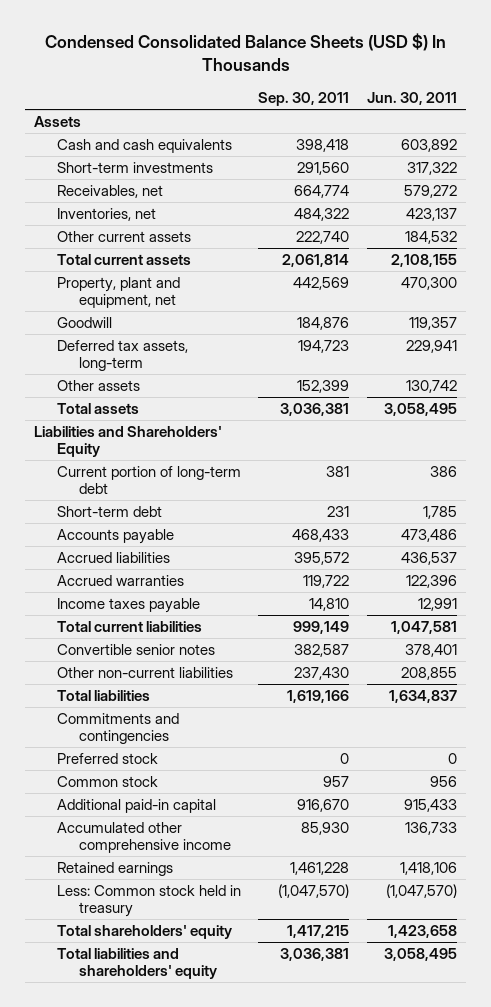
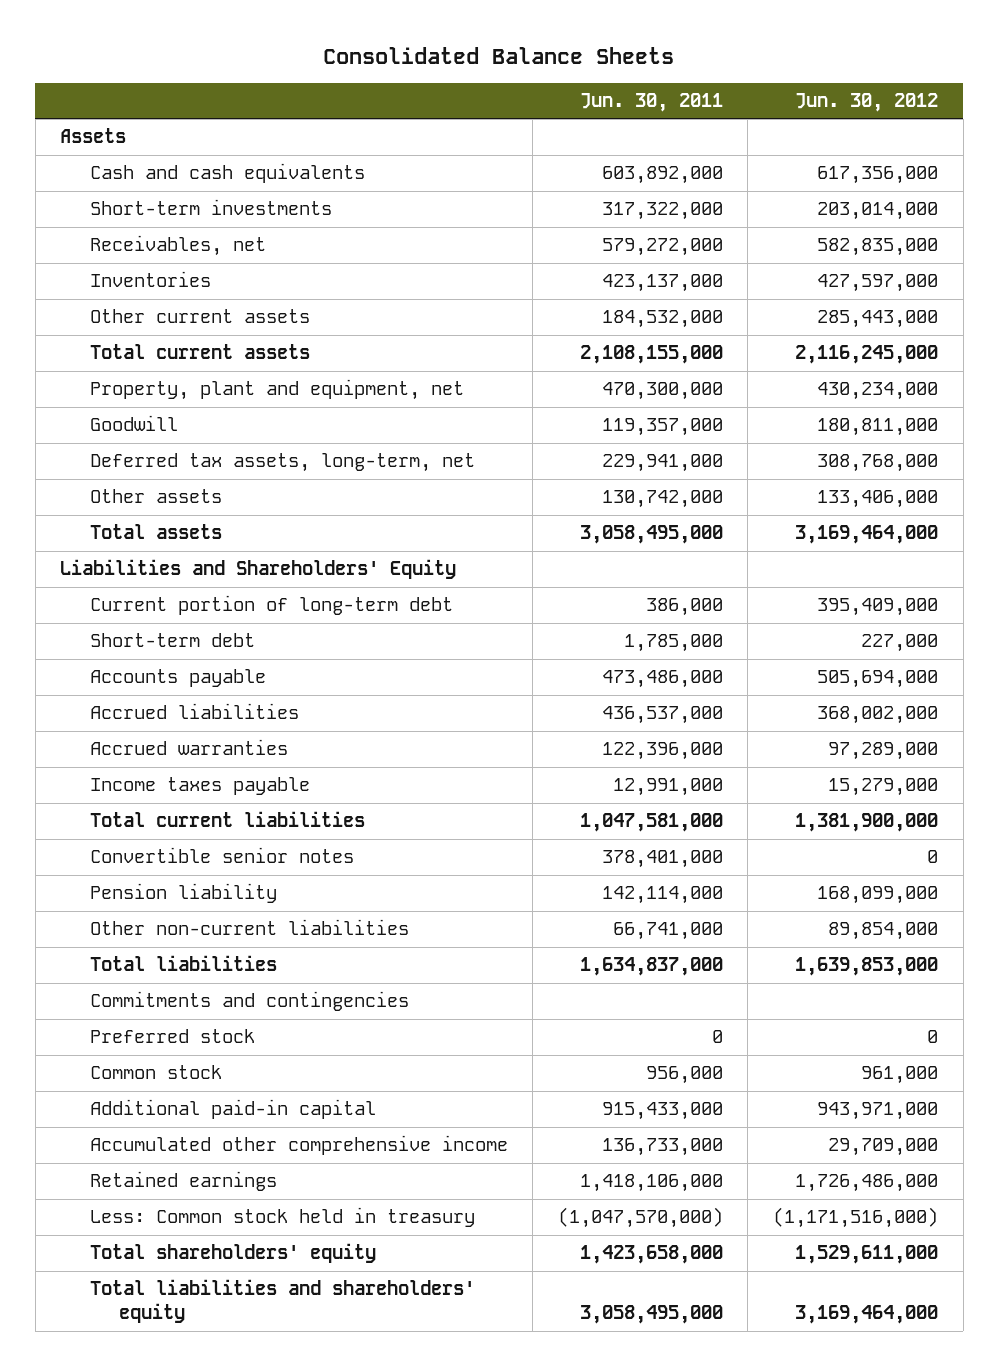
[44,33,446,72] Condensed Consolidated Balance Sheets (USD $) In Thousands -> [323,47,675,65] Consolidated Balance Sheets
[258,91,350,106] Sep. 30, 2011 -> none
none -> [795,92,939,112] Jun. 30, 2012
[400,139,457,153] 603,892 -> [601,166,723,185] 603,892,000
[406,162,457,176] 317,322 -> [601,202,723,221] 317,322,000
[403,185,457,199] 579,272 -> [601,238,723,257] 579,272,000
[56,208,156,222] Inventories, net -> [89,271,211,288] Inventories
[405,208,457,222] 423,137 -> [601,274,723,293] 423,137,000
[404,231,457,245] 184,532 -> [601,310,723,329] 184,532,000
[390,254,457,268] 2,108,155 -> [579,345,723,365] 2,108,155,000
[400,277,457,291] 470,300 -> [601,382,723,401] 470,300,000
[408,317,457,331] 119,357 -> [601,418,723,437] 119,357,000
[56,340,188,372] Deferred tax assets, long-term -> [89,453,475,473] Deferred tax assets, long-term, net
[405,340,457,354] 229,941 -> [601,454,723,473] 229,941,000
[405,380,457,394] 130,742 -> [601,490,723,509] 130,742,000
[383,403,457,417] 3,058,495 -> [579,525,723,545] 3,058,495,000
[429,466,457,478] 386 -> [645,598,723,617] 386,000
[422,506,457,520] 1,785 -> [623,634,723,653] 1,785,000
[400,529,457,543] 473,486 -> [601,670,723,689] 473,486,000
[400,552,457,566] 436,537 -> [601,706,723,725] 436,537,000
[405,575,457,589] 122,396 -> [601,742,723,761] 122,396,000
[417,598,457,612] 12,991 -> [612,778,723,797] 12,991,000
[390,621,457,635] 1,047,581 -> [579,813,723,833] 1,047,581,000
[404,644,457,658] 378,401 -> [601,850,723,869] 378,401,000
none -> [89,883,277,904] Pension liability
[400,667,457,681] 208,855 -> [612,922,723,941] 66,741,000
[388,690,457,704] 1,634,837 -> [579,957,723,977] 1,634,837,000
[429,776,457,788] 956 -> [645,1066,723,1085] 956,000
[403,799,457,813] 915,433 -> [601,1102,723,1121] 915,433,000
[404,822,457,836] 136,733 -> [601,1138,723,1157] 136,733,000
[399,862,457,876] 1,418,106 -> [579,1174,723,1193] 1,418,106,000
[385,884,457,899] (1,047,570) -> [557,1207,723,1229] (1,047,570,000)
[387,925,457,939] 1,423,658 -> [579,1245,723,1265] 1,423,658,000
[383,948,457,962] 3,058,495 -> [579,1305,723,1325] 3,058,495,000

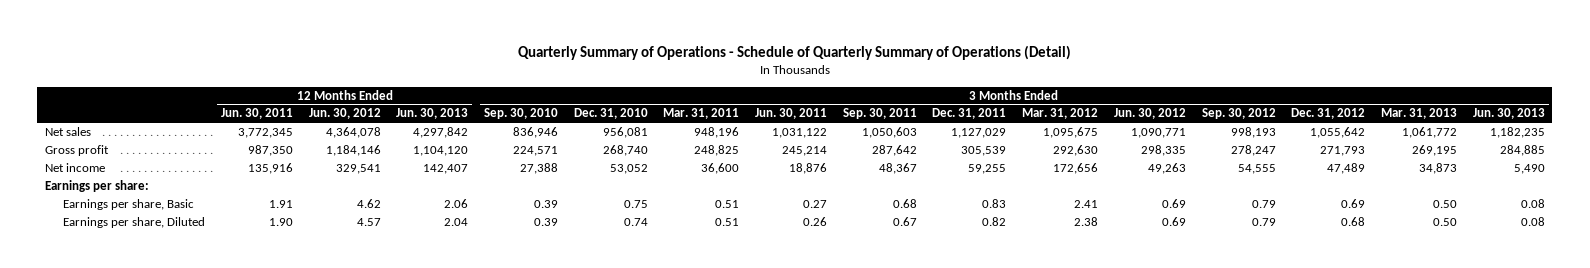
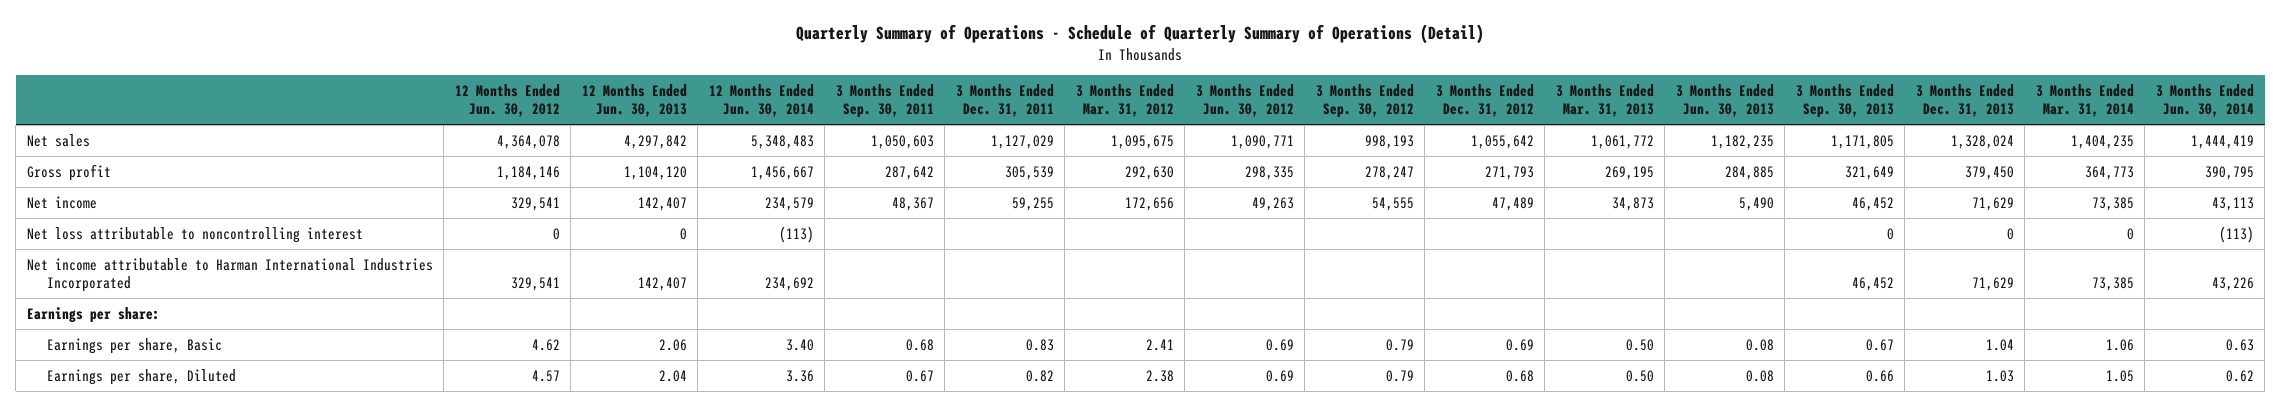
[221,108,294,120] Jun. 30, 2011 -> none
[484,108,559,120] Sep. 30, 2010 -> none
[573,108,648,120] Dec. 31, 2010 -> none
[663,108,740,120] Mar. 31, 2011 -> none
[755,108,828,120] Jun. 30, 2011 -> none
none -> [708,83,814,118] 12 Months Ended Jun. 30, 2014
none -> [1795,83,1894,119] 3 Months Ended Sep. 30, 2013
none -> [1915,83,2014,118] 3 Months Ended Dec. 31, 2013
none -> [2035,83,2134,118] 3 Months Ended Mar. 31, 2014
none -> [2155,83,2254,118] 3 Months Ended Jun. 30, 2014
none -> [26,226,363,243] Net loss attributable to noncontrolling interest
none -> [26,257,433,293] Net income attributable to Harman International Industries Incorporated

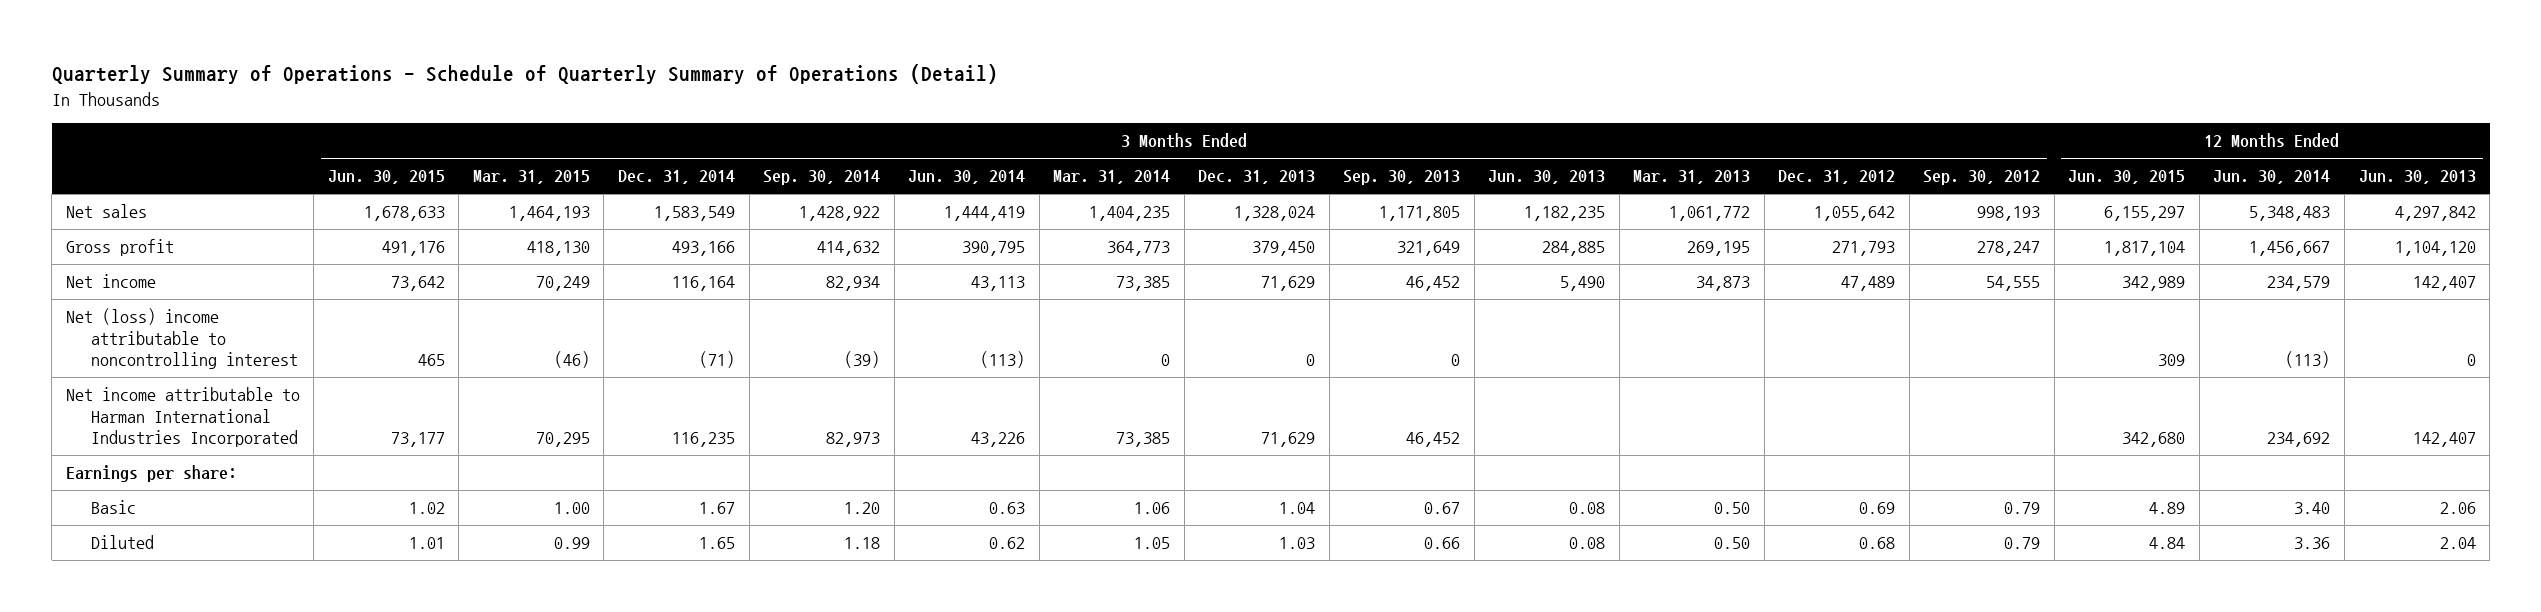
[454,83,560,118] 12 Months Ended Jun. 30, 2012 -> none
[835,83,934,119] 3 Months Ended Sep. 30, 2011 -> none
[955,83,1054,118] 3 Months Ended Dec. 31, 2011 -> none
[1075,83,1174,118] 3 Months Ended Mar. 31, 2012 -> none
[1195,83,1294,118] 3 Months Ended Jun. 30, 2012 -> none
none -> [327,170,445,185] Jun. 30, 2015
none -> [472,170,590,185] Mar. 31, 2015
none -> [617,170,735,185] Dec. 31, 2014
none -> [763,170,881,186] Sep. 30, 2014
none -> [2068,170,2186,185] Jun. 30, 2015
[26,226,363,243] Net loss attributable to noncontrolling interest -> [65,308,298,370] Net (loss) income attributable to noncontrolling interest
[47,337,223,354] Earnings per share, Basic -> [90,500,136,515] Basic
[47,368,237,385] Earnings per share, Diluted -> [90,535,154,550] Diluted

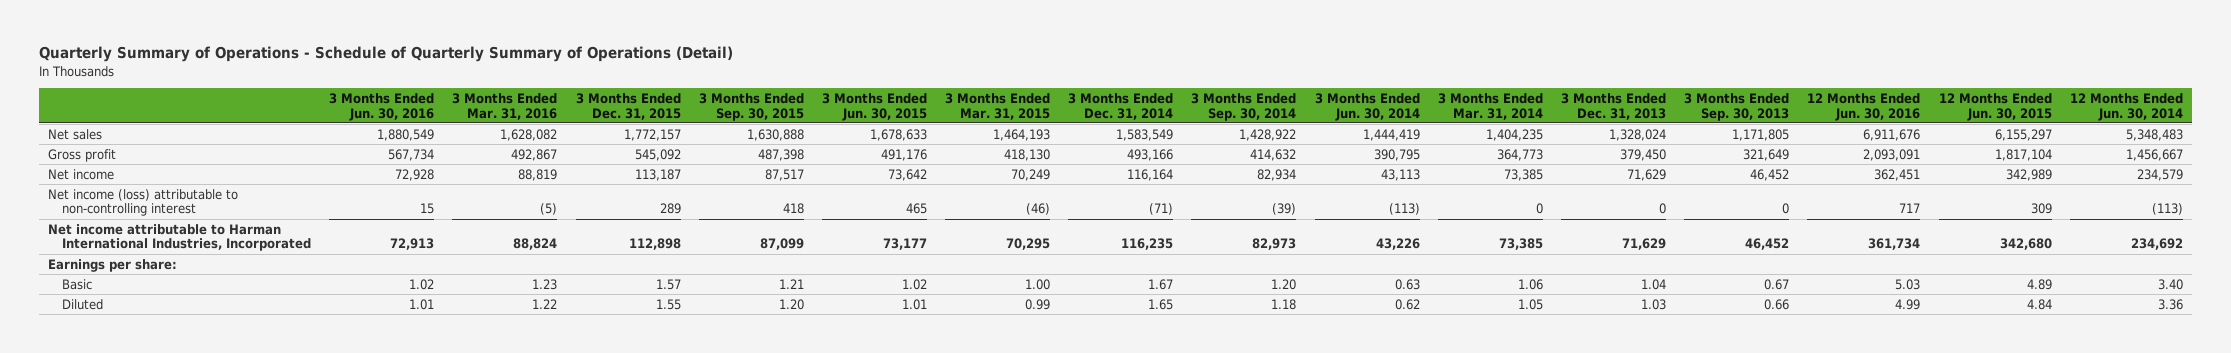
[1488,170,1606,185] Jun. 30, 2013 -> none
[1633,170,1751,185] Mar. 31, 2013 -> none
[1778,170,1896,185] Dec. 31, 2012 -> none
[1923,170,2041,186] Sep. 30, 2012 -> none
[2358,170,2476,185] Jun. 30, 2013 -> none
none -> [329,92,435,121] 3 Months Ended Jun. 30, 2016
none -> [452,92,558,120] 3 Months Ended Mar. 31, 2016
none -> [575,92,681,120] 3 Months Ended Dec. 31, 2015
none -> [698,92,804,121] 3 Months Ended Sep. 30, 2015
none -> [1807,92,1921,121] 12 Months Ended Jun. 30, 2016
[65,308,298,370] Net (loss) income attributable to noncontrolling interest -> [47,188,238,217] Net income (loss) attributable to non-controlling interest
[65,387,300,448] Net income attributable to Harman International Industries Incorporated -> [47,223,311,252] Net income attributable to Harman International Industries, Incorporated

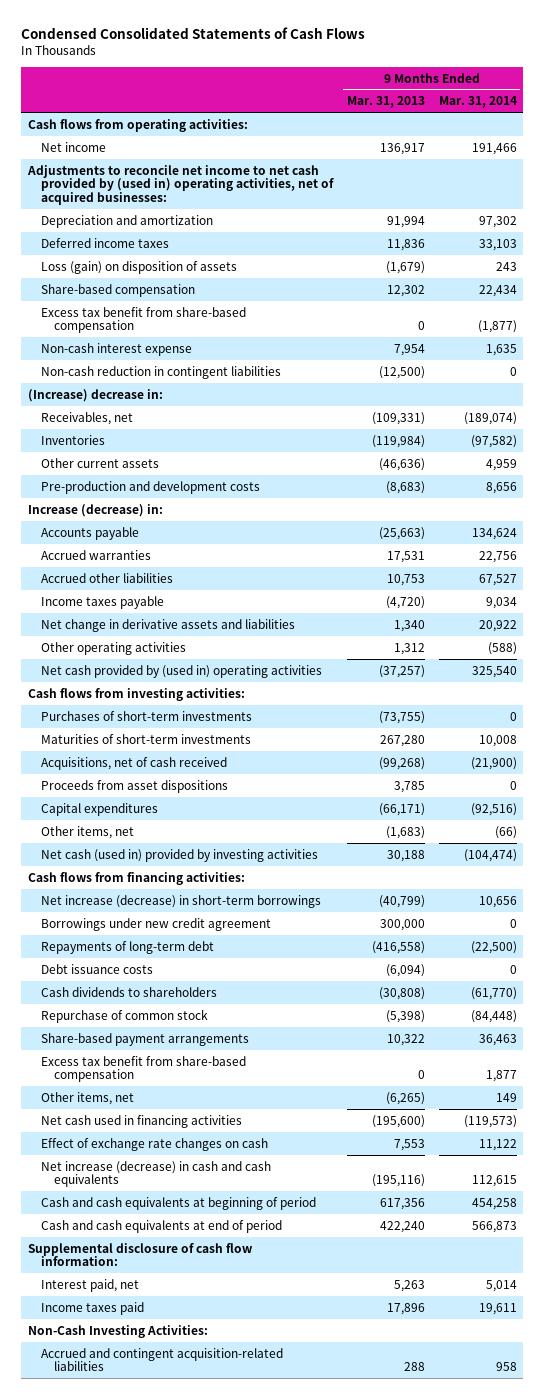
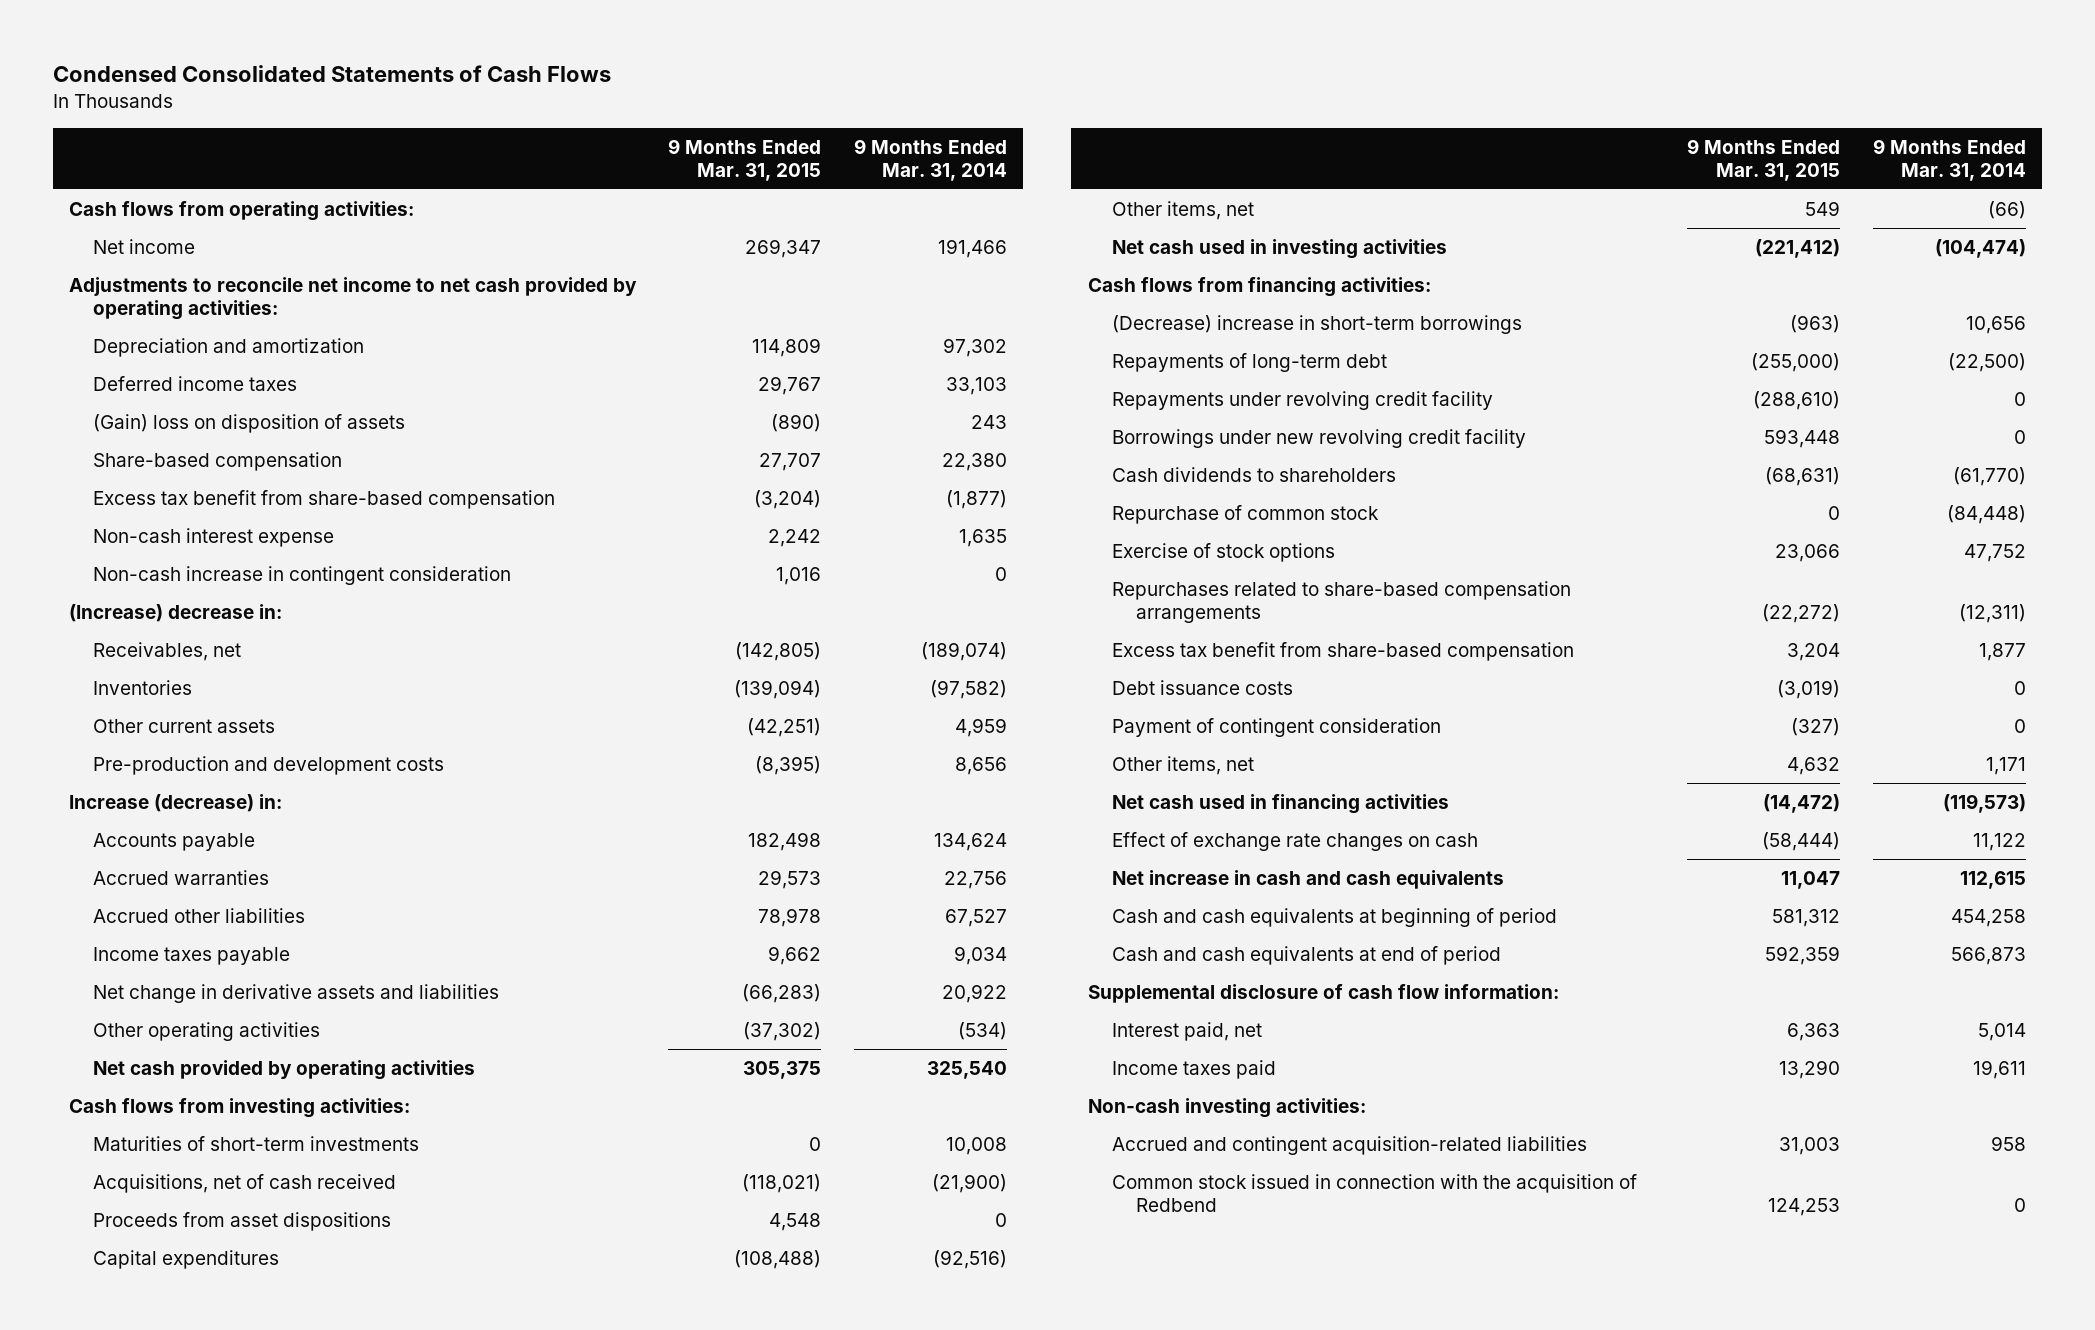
[346,96,425,109] Mar. 31, 2013 -> none
none -> [668,138,822,181] 9 Months Ended Mar. 31, 2015
[26,164,334,206] Adjustments to reconcile net income to net cash provided by (used in) operating activities, net of acquired businesses: -> [68,276,637,321] Adjustments to reconcile net income to net cash provided by operating activities:
[40,260,237,274] Loss (gain) on disposition of assets -> [93,413,406,433] (Gain) loss on disposition of assets
[478,284,517,297] 22,434 -> [942,452,1008,471] 22,380
[40,365,281,379] Non-cash reduction in contingent liabilities -> [93,565,512,585] Non-cash increase in contingent consideration
[487,641,517,655] (588) -> [958,1021,1008,1040] (534)
[40,664,322,678] Net cash provided by (used in) operating activities -> [93,1059,476,1080] Net cash provided by operating activities
[40,710,252,721] Purchases of short-term investments -> none
[40,848,318,862] Net cash (used in) provided by investing activities -> [1112,238,1448,259] Net cash used in investing activities
[40,917,271,931] Borrowings under new credit agreement -> none
[40,894,321,908] Net increase (decrease) in short-term borrowings -> [1112,314,1523,334] (Decrease) increase in short-term borrowings
none -> [1112,390,1494,410] Repayments under revolving credit facility
none -> [1112,428,1527,448] Borrowings under new revolving credit facility
[40,1032,249,1046] Share-based payment arrangements -> none
none -> [1112,542,1336,562] Exercise of stock options
none -> [1112,580,1572,624] Repurchases related to share-based compensation arrangements
[40,963,153,974] Debt issuance costs -> [1112,679,1294,695] Debt issuance costs
none -> [1112,717,1442,737] Payment of contingent consideration
[495,1092,517,1102] 149 -> [1985,756,2026,775] 1,171
[40,1160,271,1188] Net increase (decrease) in cash and cash equivalents -> [1112,869,1505,889] Net increase in cash and cash equivalents
[27,1324,208,1338] Non-Cash Investing Activities: -> [1087,1097,1366,1118] Non-cash investing activities:
none -> [1112,1173,1638,1213] Common stock issued in connection with the acquisition of Redbend

